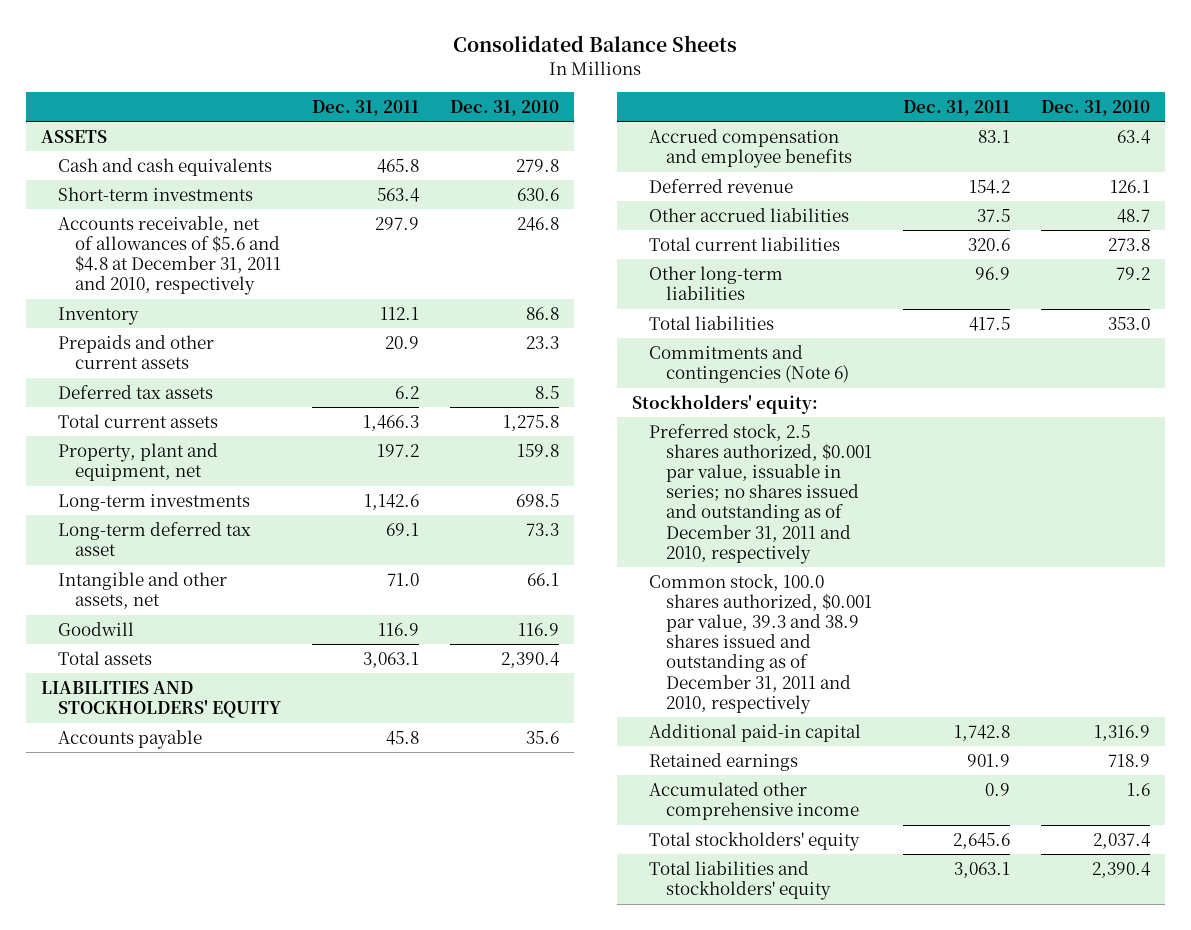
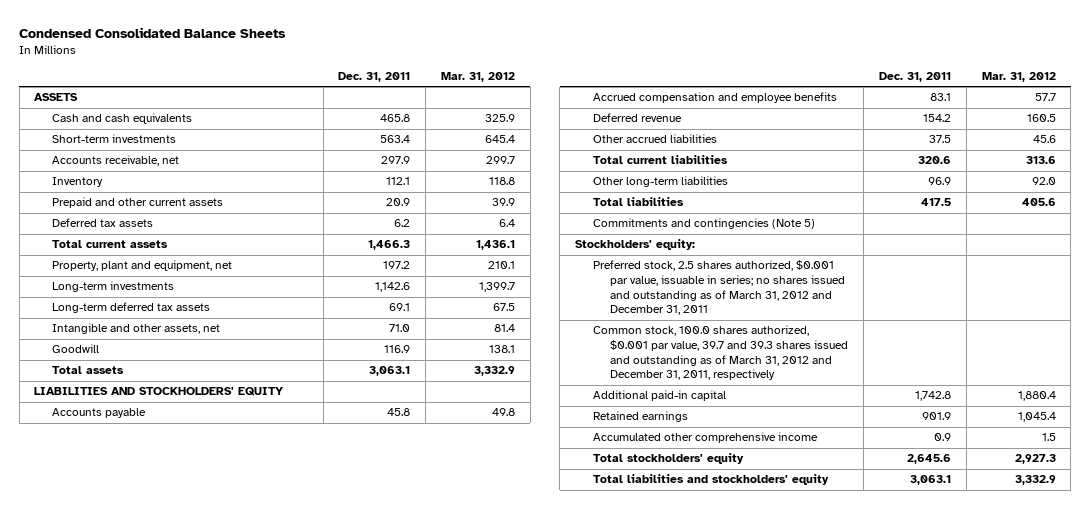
[453,34,738,52] Consolidated Balance Sheets -> [19,26,287,38] Condensed Consolidated Balance Sheets
[449,99,559,116] Dec. 31, 2010 -> none
none -> [440,71,515,82] Mar. 31, 2012
[57,215,281,296] Accounts receivable, net of allowances of $5.6 and $4.8 at December 31, 2011 and 2010, respectively -> [52,155,180,167] Accounts receivable, net
[57,334,214,370] Prepaids and other current assets -> [52,197,224,209] Prepaid and other current assets
[57,521,251,557] Long-term deferred tax asset -> [52,302,211,314] Long-term deferred tax assets
[648,344,849,384] Commitments and contingencies (Note 6) -> [592,218,815,230] Commitments and contingencies (Note 5)
[648,423,872,564] Preferred stock, 2.5 shares authorized, $0.001 par value, issuable in series; no shares issued and outstanding as of December 31, 2011 and 2010, respectively -> [592,260,846,316] Preferred stock, 2.5 shares authorized, $0.001 par value, issuable in series; no shares issued and outstanding as of March 31, 2012 and December 31, 2011
[648,573,872,714] Common stock, 100.0 shares authorized, $0.001 par value, 39.3 and 38.9 shares issued and outstanding as of December 31, 2011 and 2010, respectively -> [592,325,849,381] Common stock, 100.0 shares authorized, $0.001 par value, 39.7 and 39.3 shares issued and outstanding as of March 31, 2012 and December 31, 2011, respectively

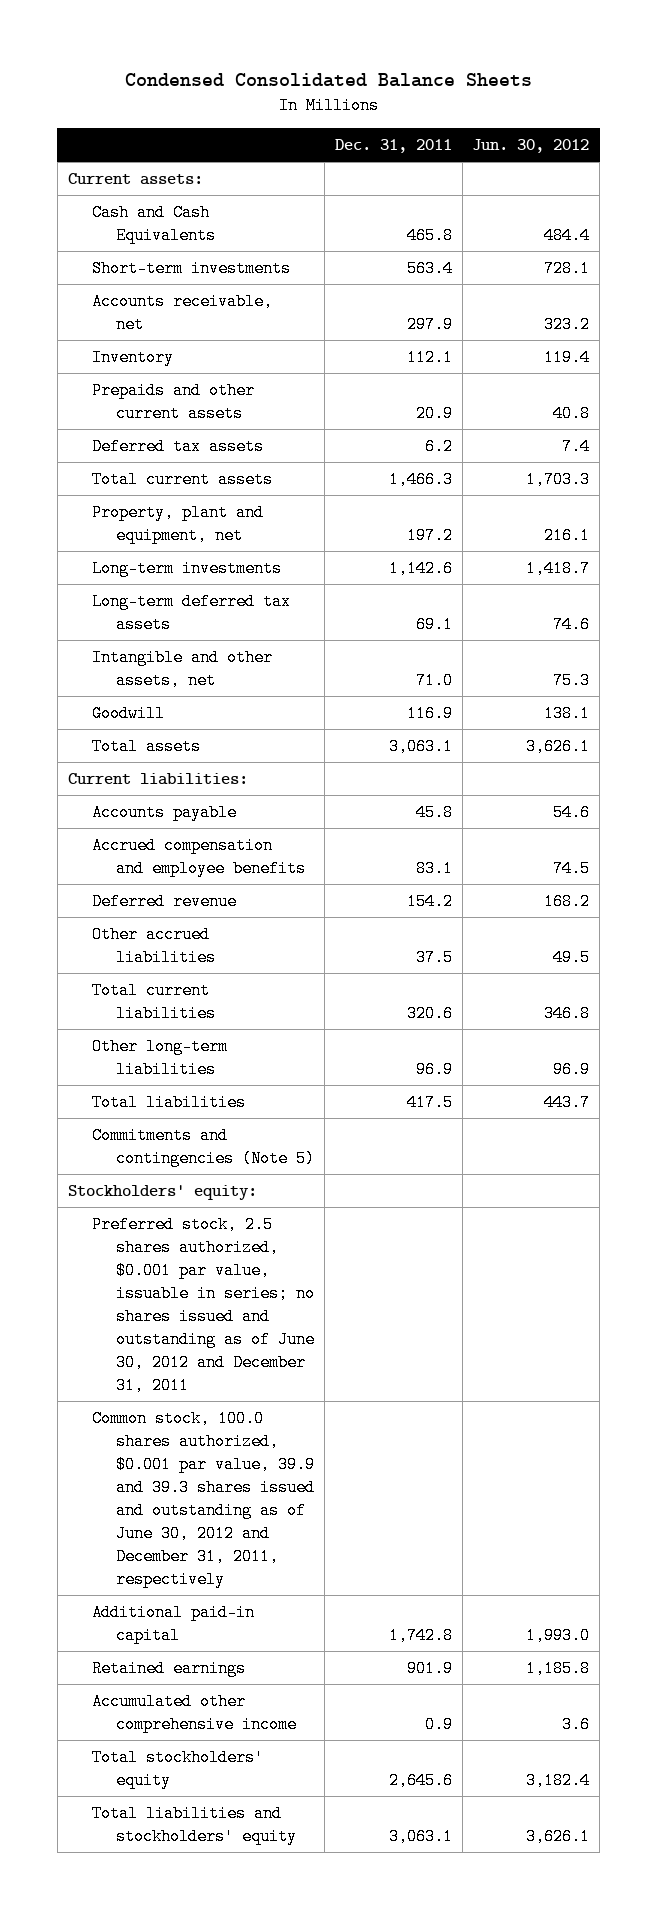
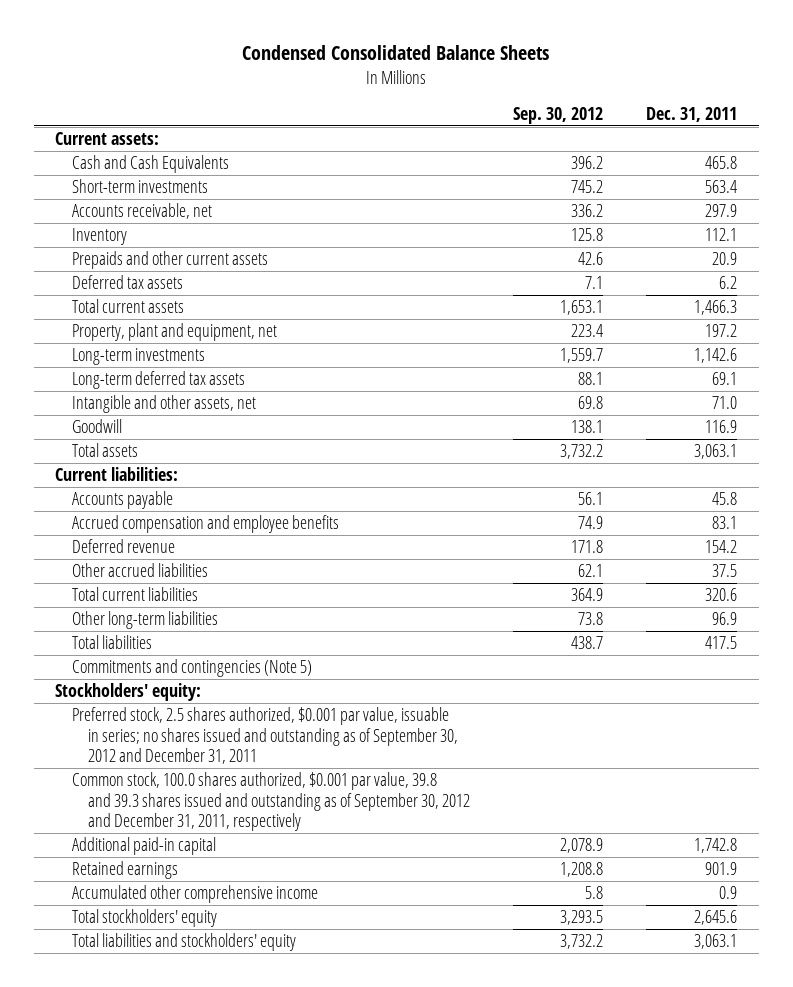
[472,139,590,154] Jun. 30, 2012 -> none
none -> [513,106,604,124] Sep. 30, 2012
[92,1216,316,1395] Preferred stock, 2.5 shares authorized, $0.001 par value, issuable in series; no shares issued and outstanding as of June 30, 2012 and December 31, 2011 -> [71,707,458,764] Preferred stock, 2.5 shares authorized, $0.001 par value, issuable in series; no shares issued and outstanding as of September 30, 2012 and December 31, 2011
[92,1410,316,1589] Common stock, 100.0 shares authorized, $0.001 par value, 39.9 and 39.3 shares issued and outstanding as of June 30, 2012 and December 31, 2011, respectively -> [71,772,470,831] Common stock, 100.0 shares authorized, $0.001 par value, 39.8 and 39.3 shares issued and outstanding as of September 30, 2012 and December 31, 2011, respectively

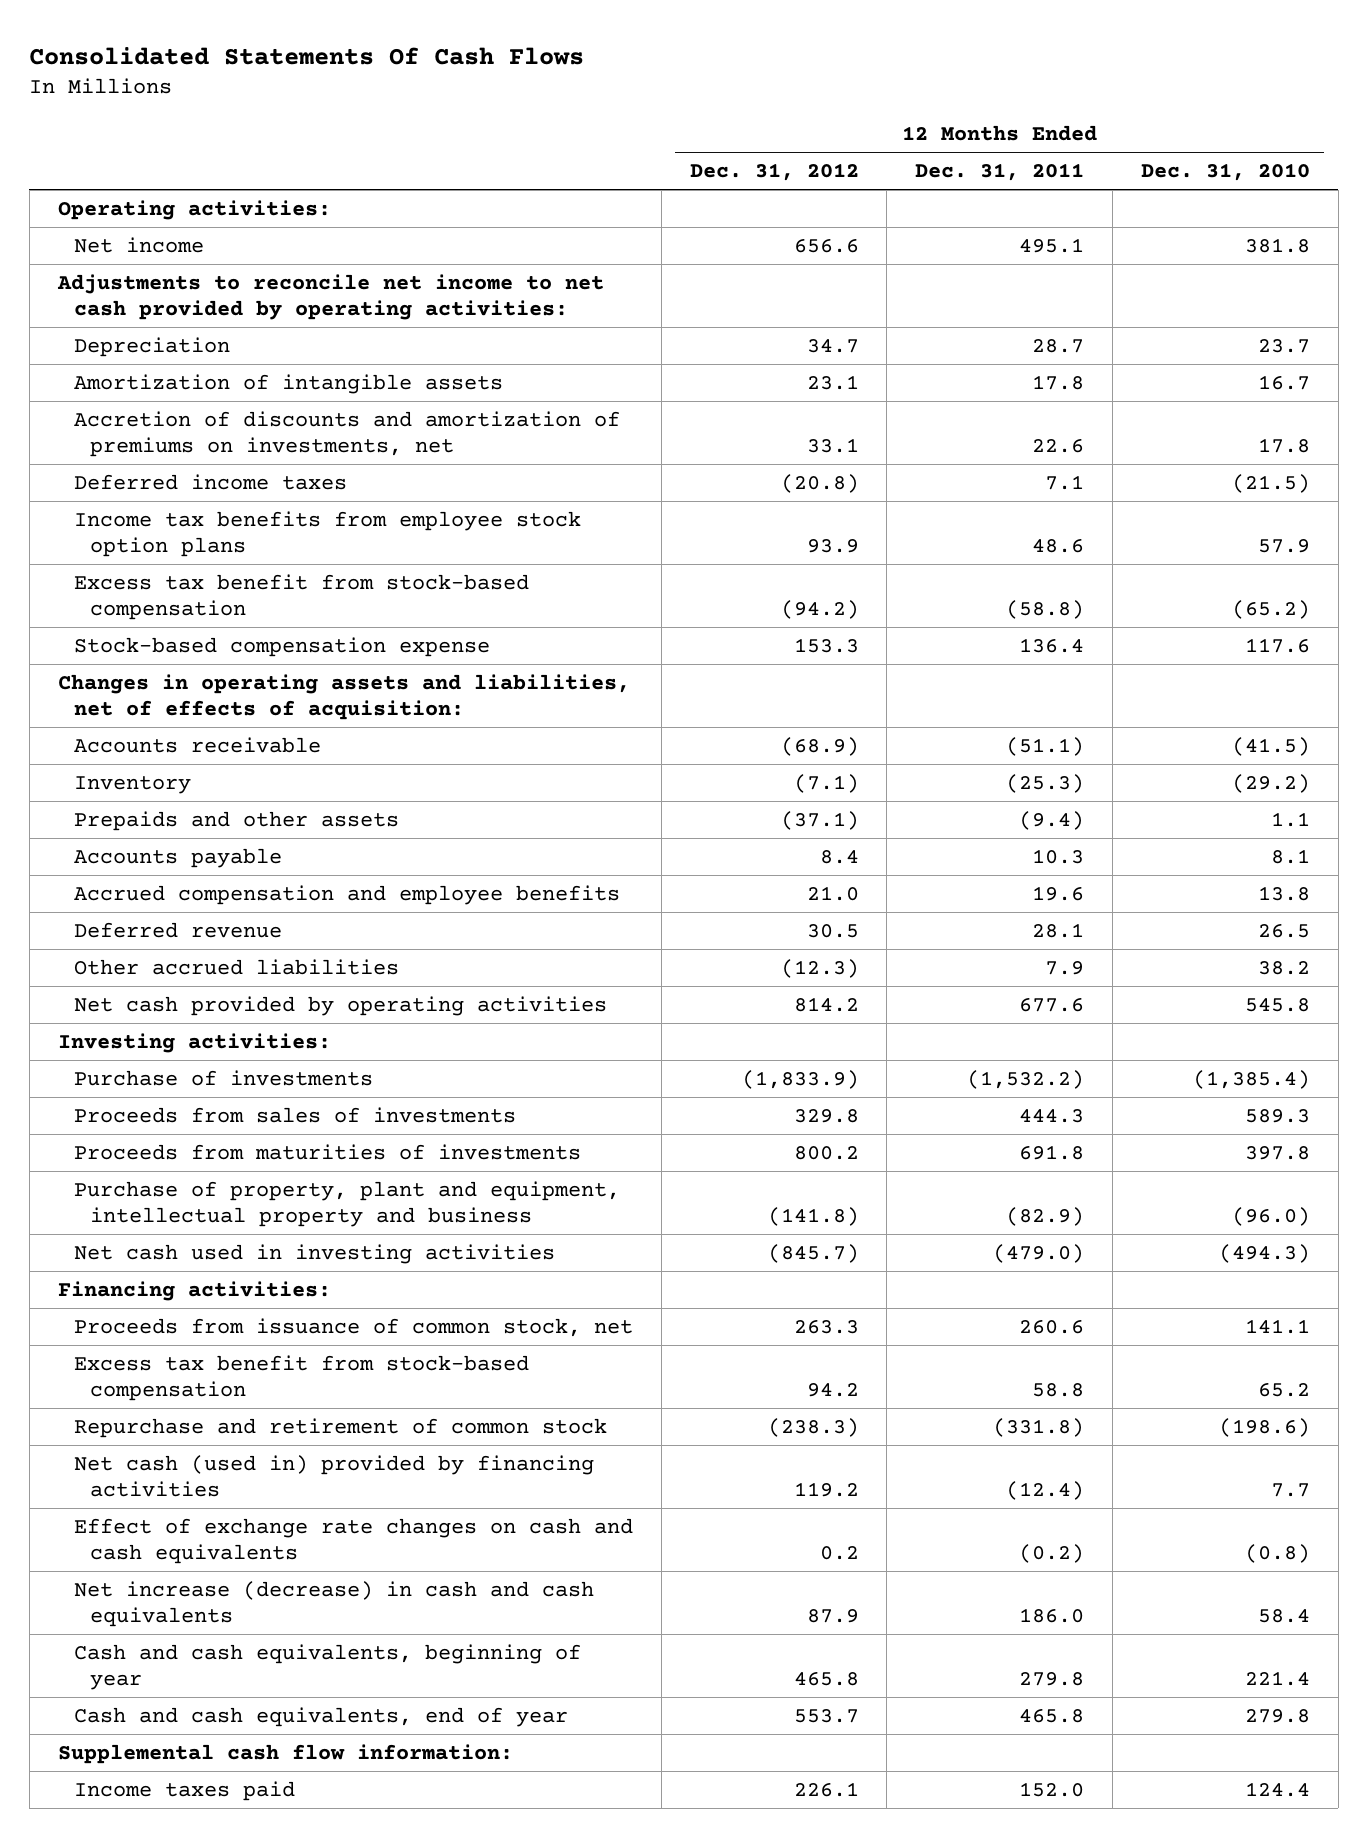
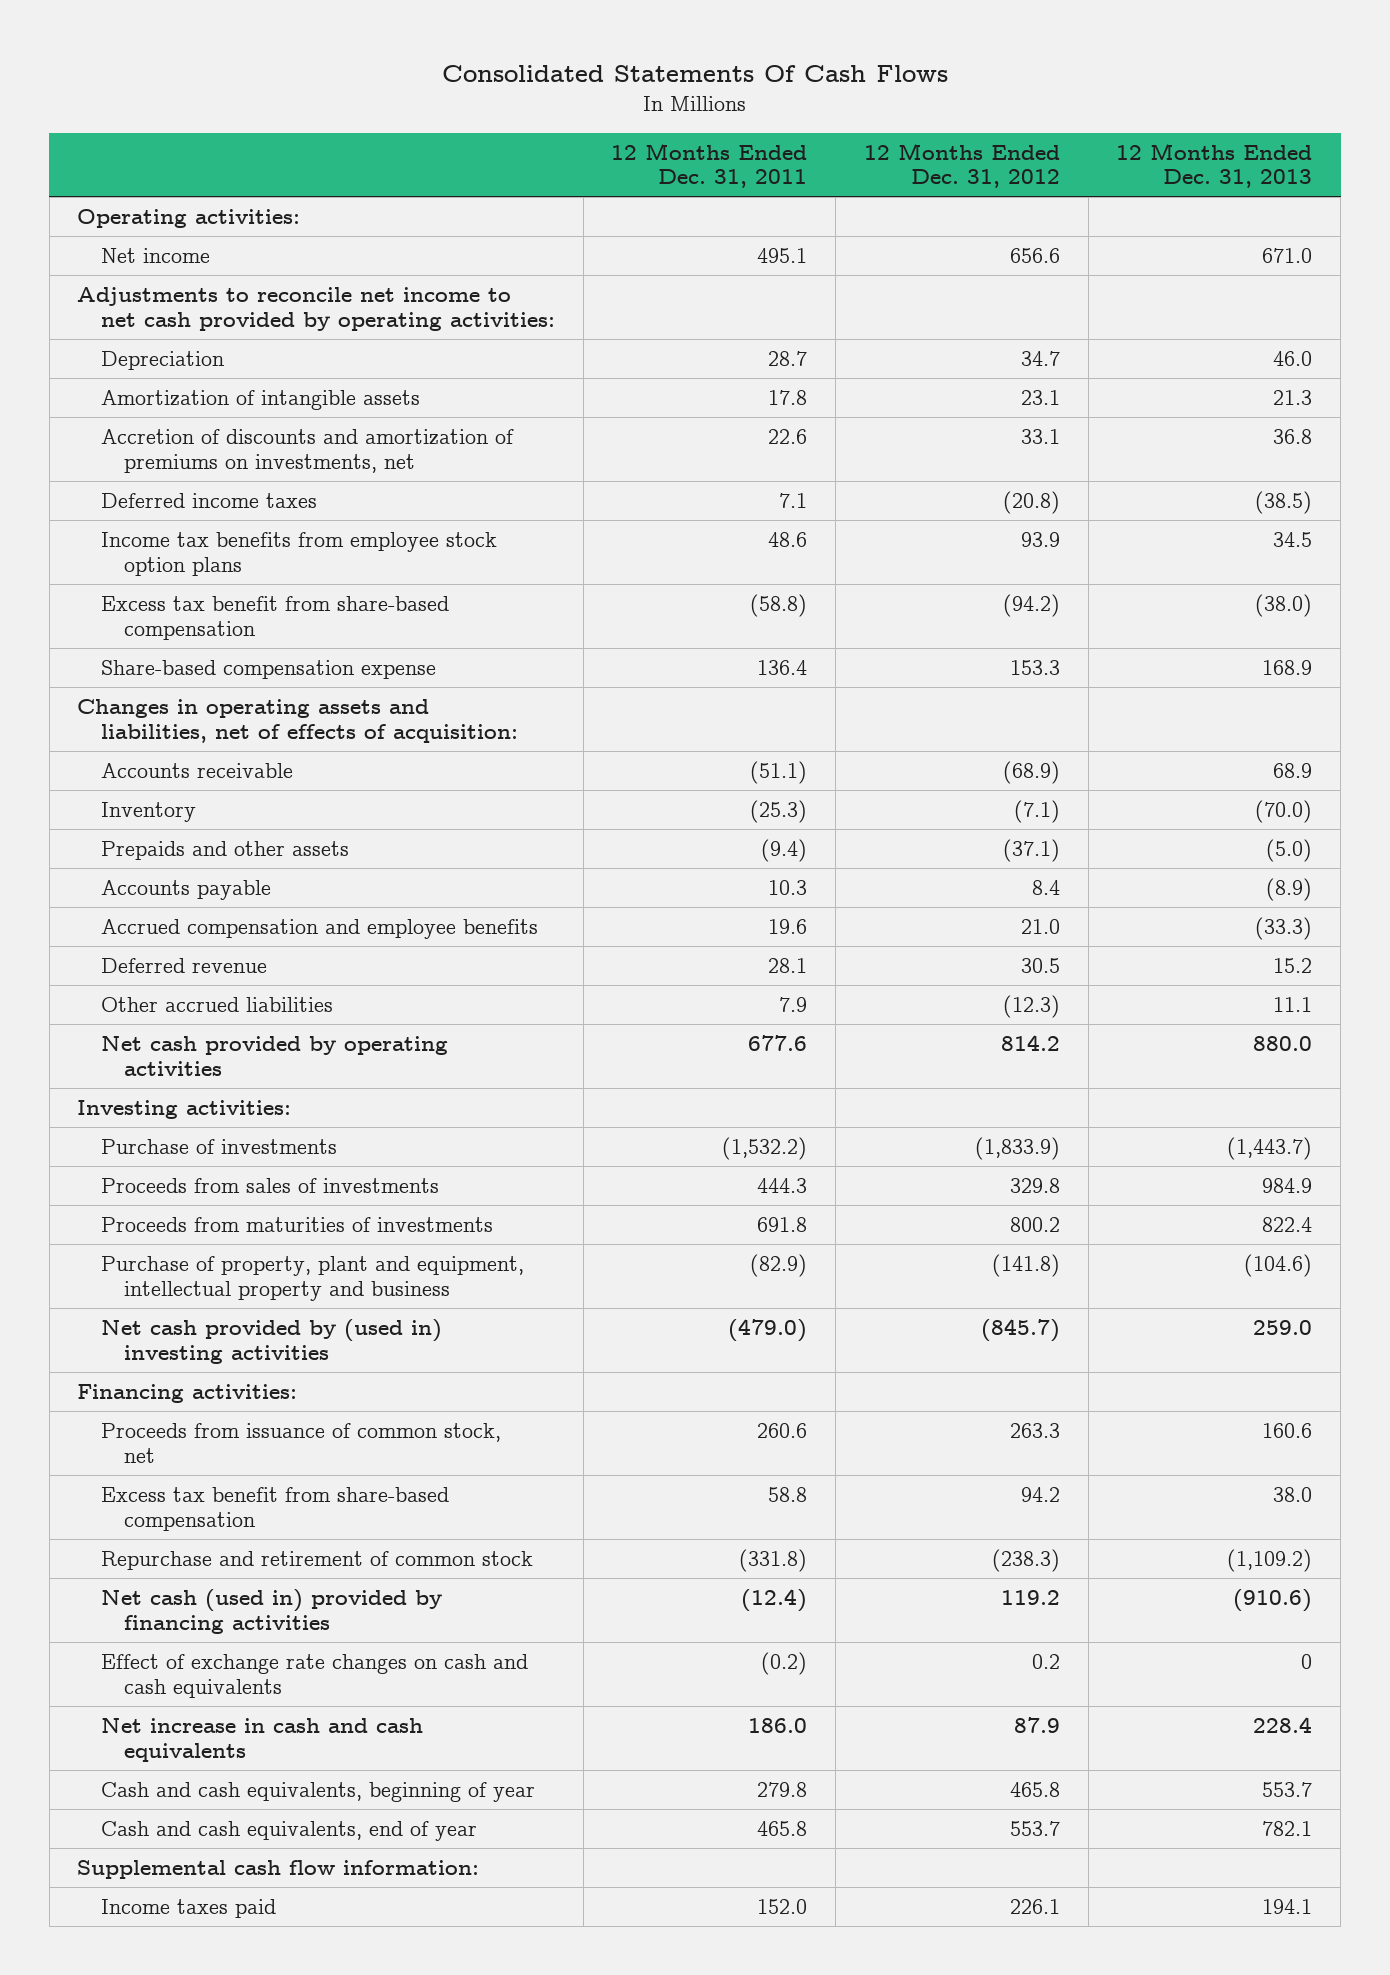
[1140,163,1310,182] Dec. 31, 2010 -> none
none -> [1116,142,1313,189] 12 Months Ended Dec. 31, 2013
[73,573,529,621] Excess tax benefit from stock-based compensation -> [100,595,449,640] Excess tax benefit from share-based compensation
[73,636,490,657] Stock-based compensation expense -> [100,659,436,679] Share-based compensation expense
[73,1243,555,1264] Net cash used in investing activities -> [100,1318,442,1364] Net cash provided by (used in) investing activities
[73,1354,529,1402] Excess tax benefit from stock-based compensation -> [100,1486,449,1531] Excess tax benefit from share-based compensation
[73,1580,594,1628] Net increase (decrease) in cash and cash equivalents -> [100,1717,423,1762] Net increase in cash and cash equivalents

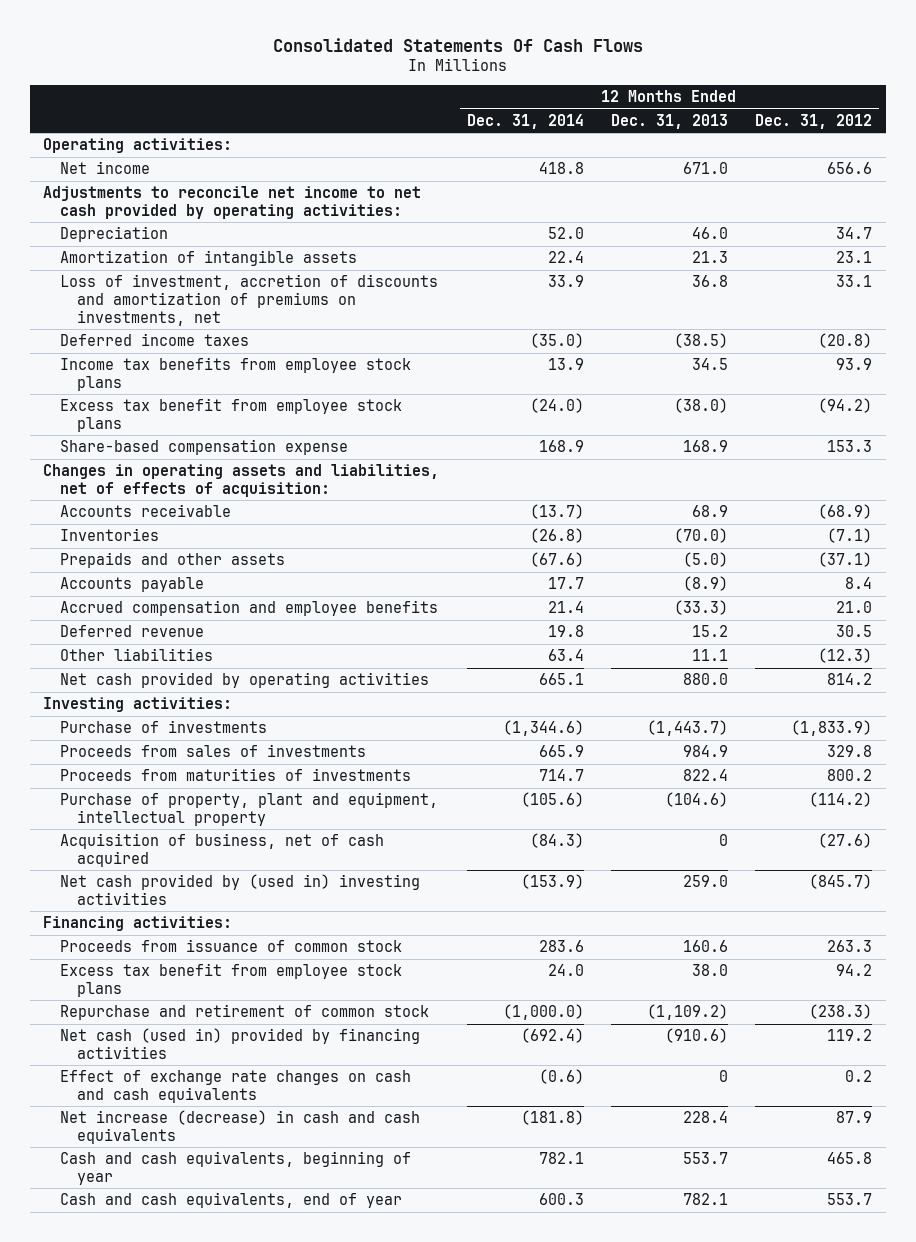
[611,142,808,189] 12 Months Ended Dec. 31, 2011 -> none
none -> [466,113,584,129] Dec. 31, 2014
[100,428,514,473] Accretion of discounts and amortization of premiums on investments, net -> [60,273,439,326] Loss of investment, accretion of discounts and amortization of premiums on investments, net
[100,531,497,576] Income tax benefits from employee stock option plans -> [60,356,412,391] Income tax benefits from employee stock plans
[100,595,449,640] Excess tax benefit from share-based compensation -> [60,397,403,432] Excess tax benefit from employee stock plans
[100,801,196,822] Inventory -> [60,527,160,541] Inventories
[100,996,333,1012] Other accrued liabilities -> [60,647,214,661] Other liabilities
[100,1255,524,1301] Purchase of property, plant and equipment, intellectual property and business -> [60,791,439,826] Purchase of property, plant and equipment, intellectual property
[991,1253,1060,1277] (141.8) -> [809,791,873,807] (114.2)
none -> [60,832,385,867] Acquisition of business, net of cash acquired
[100,1422,501,1463] Proceeds from issuance of common stock, net -> [60,938,403,952] Proceeds from issuance of common stock
[100,1486,449,1531] Excess tax benefit from share-based compensation -> [60,962,403,997] Excess tax benefit from employee stock plans
[100,1717,423,1762] Net increase in cash and cash equivalents -> [60,1109,421,1144] Net increase (decrease) in cash and cash equivalents
[77,1859,480,1879] Supplemental cash flow information: -> none
[100,1898,276,1918] Income taxes paid -> none

